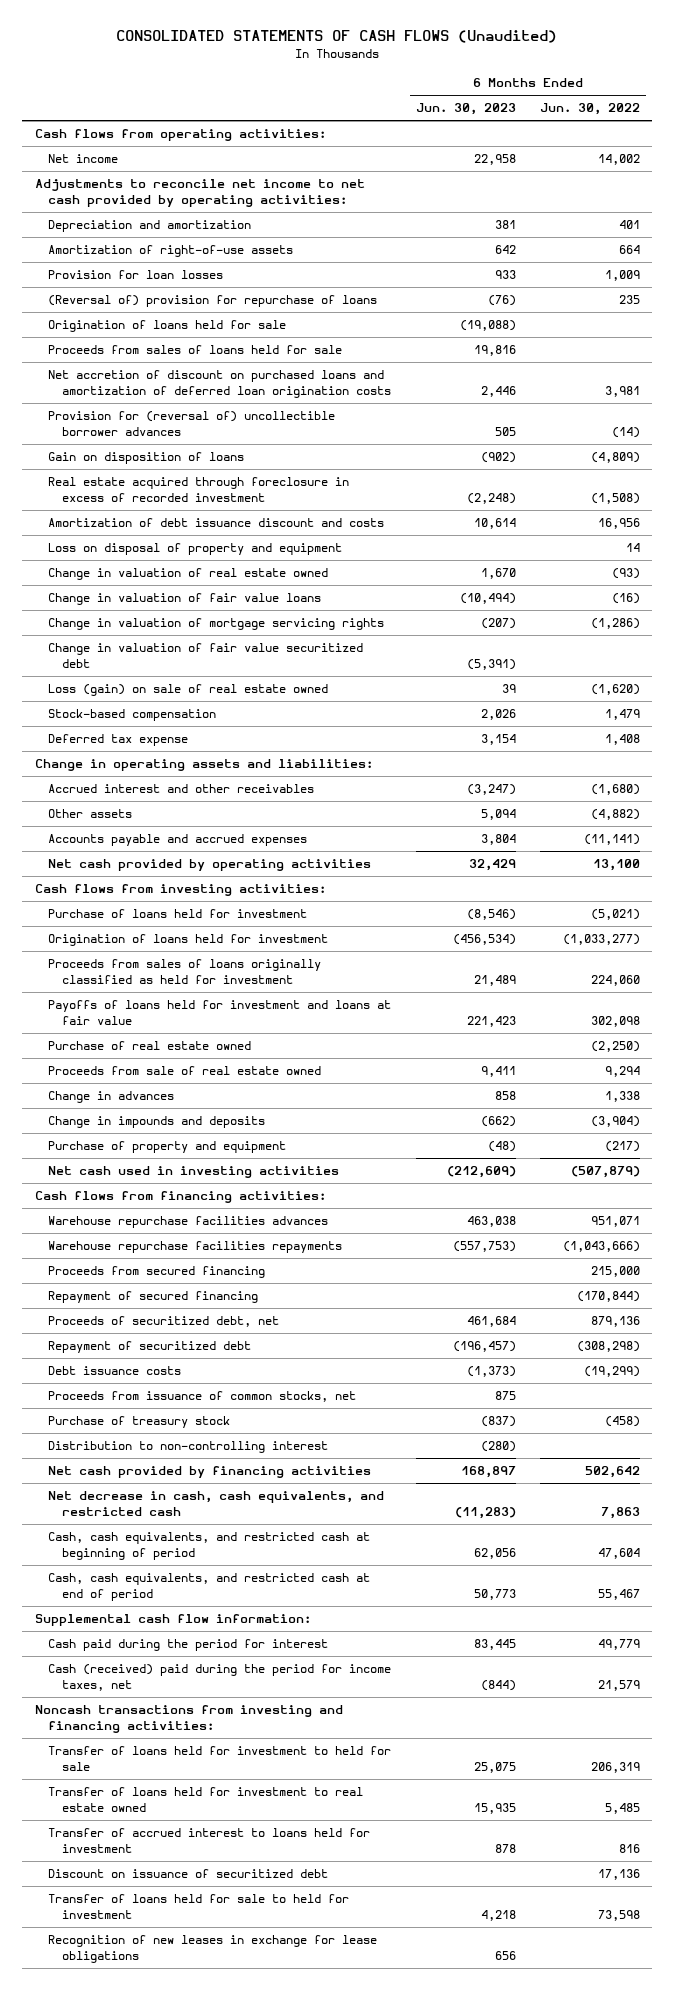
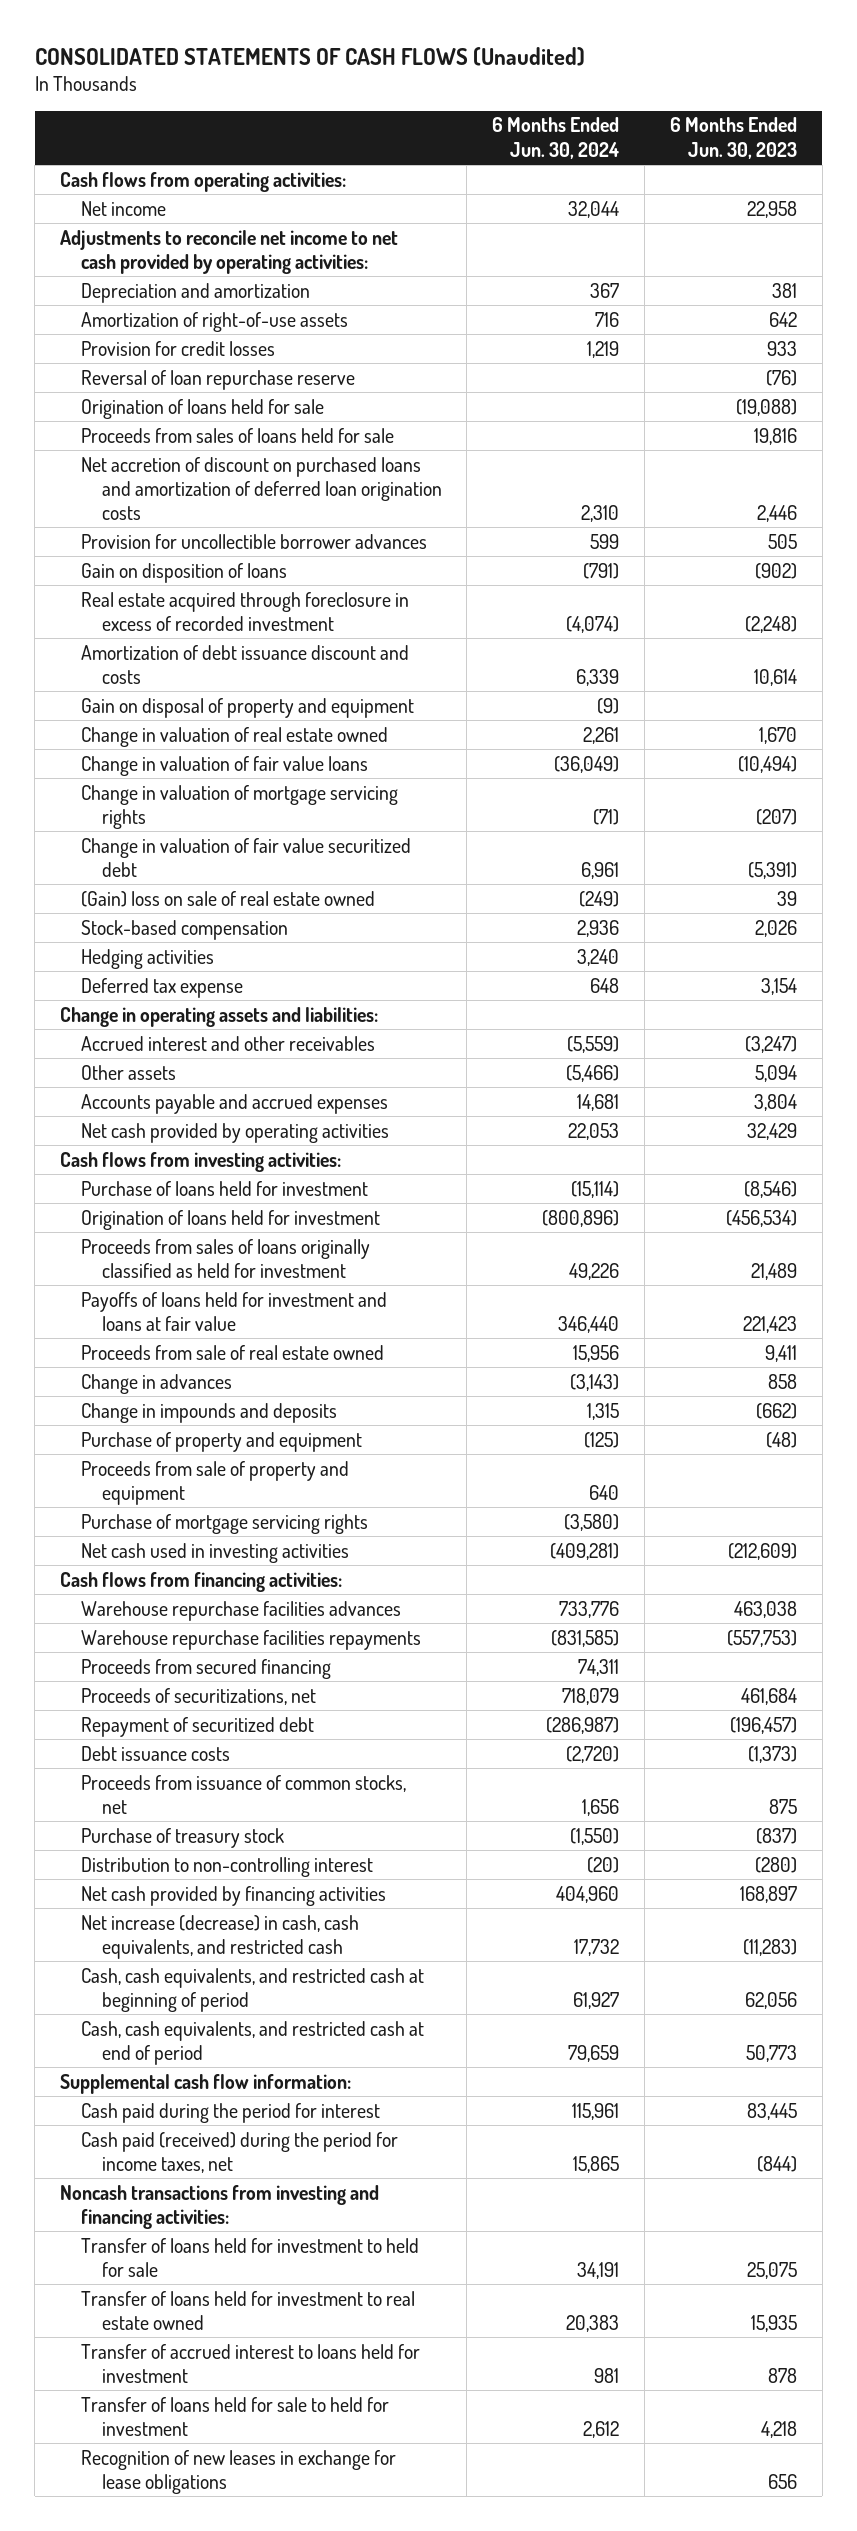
[540,103,641,116] Jun. 30, 2022 -> none
none -> [492,117,620,159] 6 Months Ended Jun. 30, 2024
[48,270,224,280] Provision for loan losses -> [80,340,275,356] Provision for credit losses
[48,295,378,308] (Reversal of) provision for repurchase of loans -> [80,369,355,390] Reversal of loan repurchase reserve
[48,411,336,437] Provision for (reversal of) uncollectible borrower advances -> [80,533,427,549] Provision for uncollectible borrower advances
[48,543,343,556] Loss on disposal of property and equipment -> [80,697,414,718] Gain on disposal of property and equipment
[48,684,329,697] Loss (gain) on sale of real estate owned -> [80,890,375,907] (Gain) loss on sale of real estate owned
none -> [80,948,214,969] Hedging activities
[48,1041,252,1051] Purchase of real estate owned -> none
none -> [80,1460,349,1505] Proceeds from sale of property and equipment
none -> [80,1513,368,1534] Purchase of mortgage servicing rights
[48,1291,259,1304] Repayment of secured financing -> none
[48,1316,280,1328] Proceeds of securitized debt, net -> [80,1687,316,1705] Proceeds of securitizations, net
[48,1491,385,1517] Net decrease in cash, cash equivalents, and restricted cash -> [80,1914,359,1959] Net increase (decrease) in cash, cash equivalents, and restricted cash
[48,1664,392,1692] Cash (received) paid during the period for income taxes, net -> [80,2131,398,2173] Cash paid (received) during the period for income taxes, net
[48,1869,329,1879] Discount on issuance of securitized debt -> none

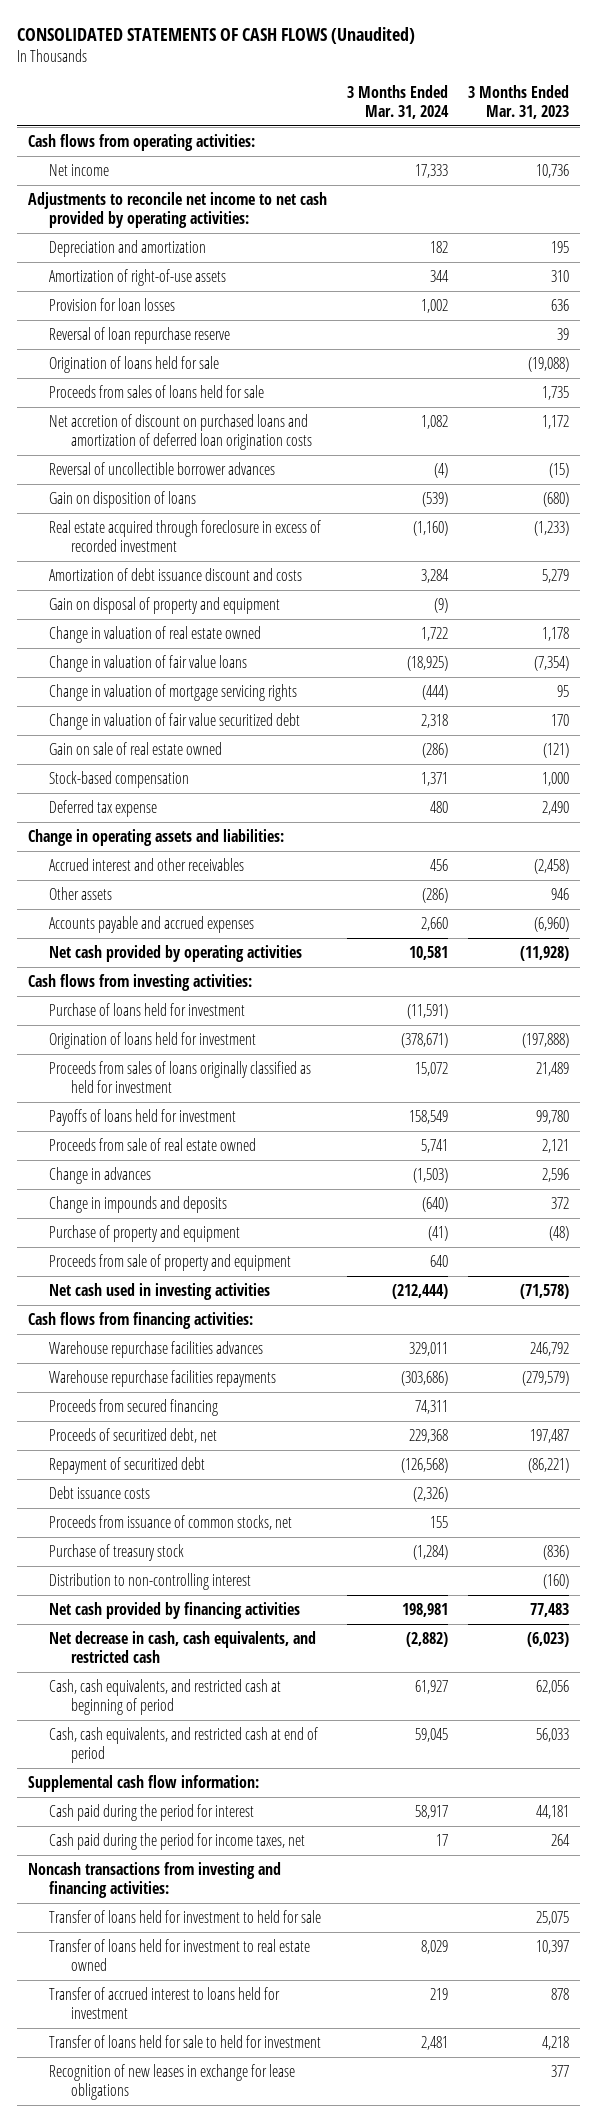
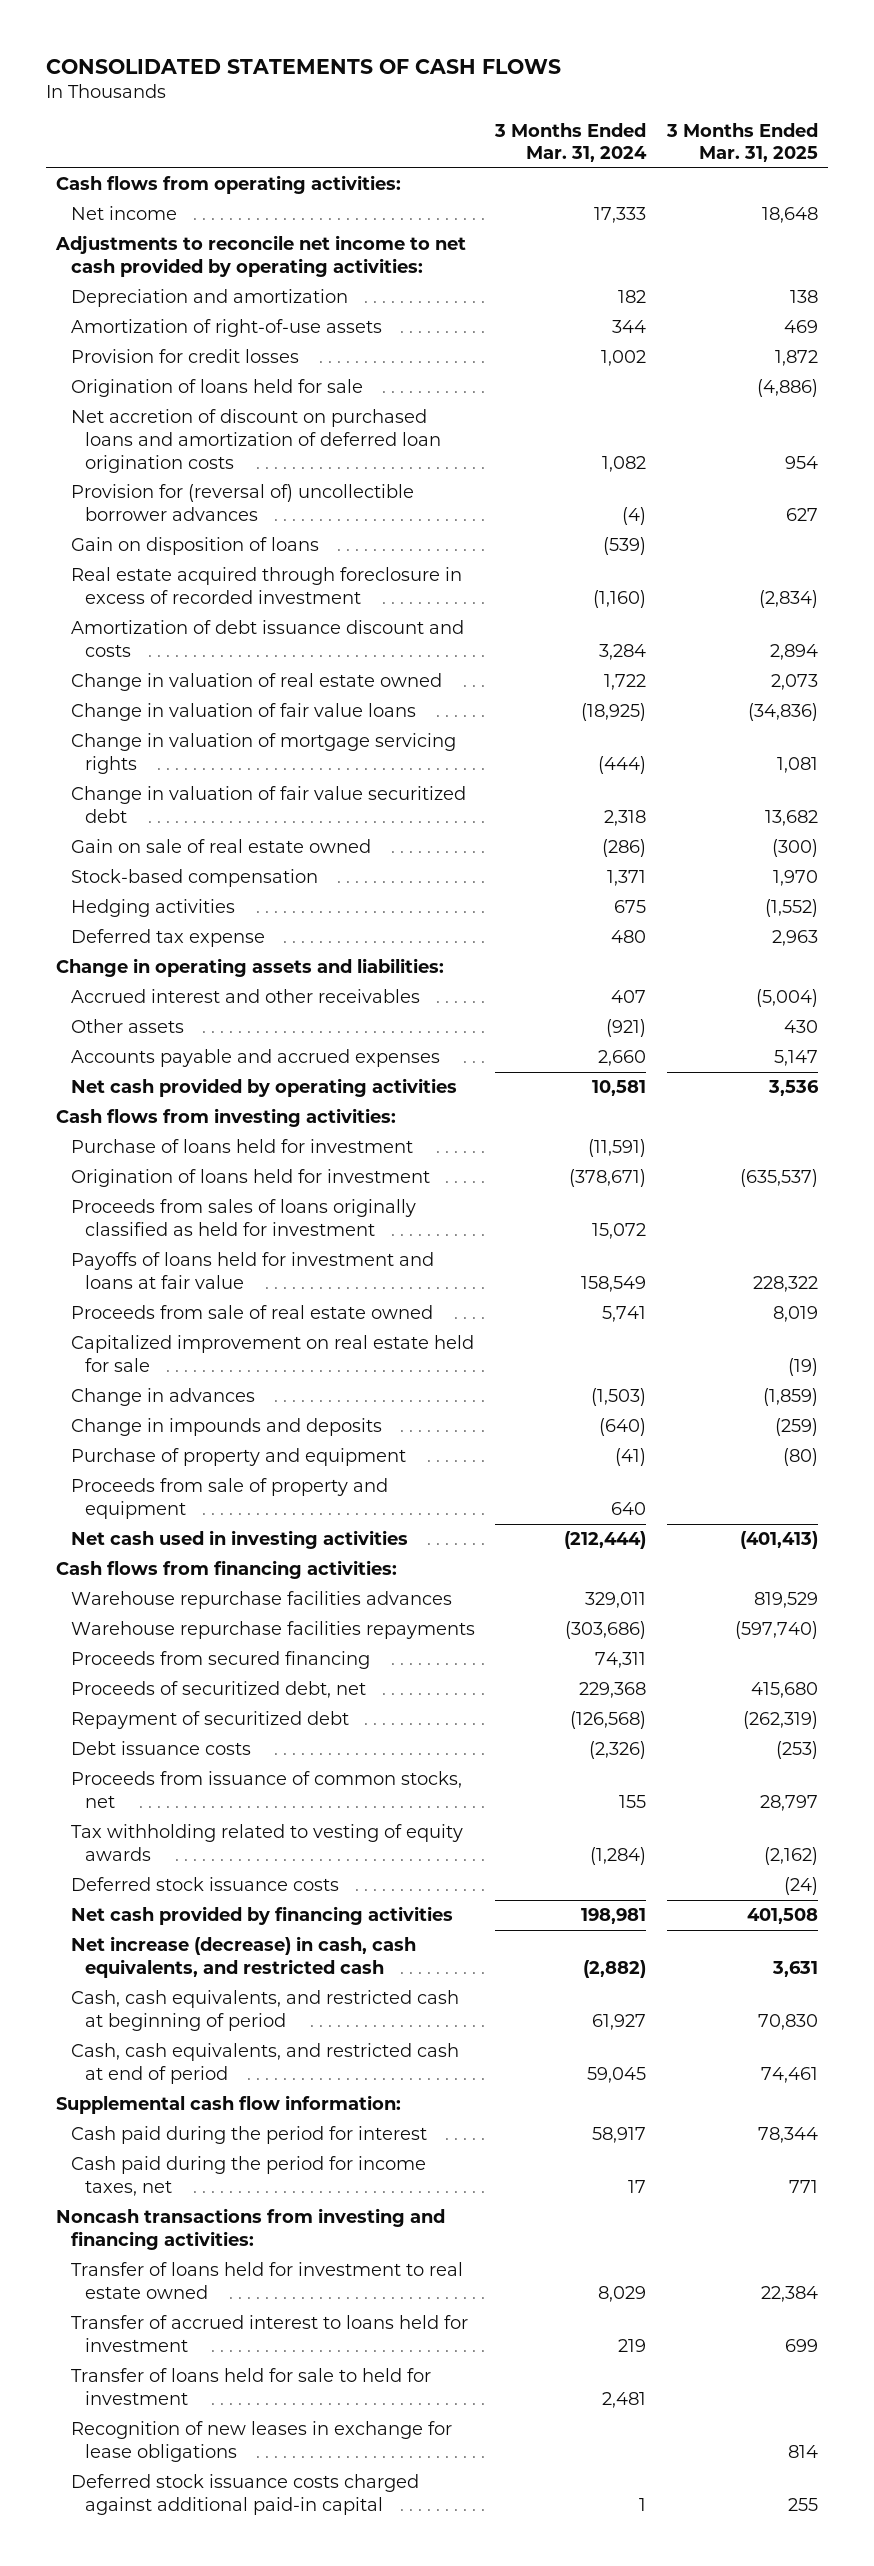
[17,27,416,45] CONSOLIDATED STATEMENTS OF CASH FLOWS (Unaudited) -> [45,58,561,74] CONSOLIDATED STATEMENTS OF CASH FLOWS
[468,85,570,119] 3 Months Ended Mar. 31, 2023 -> none
none -> [665,122,818,163] 3 Months Ended Mar. 31, 2025
[49,327,231,345] Reversal of loan repurchase reserve -> none
[49,298,176,312] Provision for loan losses -> [70,349,299,364] Provision for credit losses
[49,385,265,399] Proceeds from sales of loans held for sale -> none
[49,462,276,476] Reversal of uncollectible borrower advances -> [70,484,414,521] Provision for (reversal of) uncollectible borrower advances
[49,597,281,615] Gain on disposal of property and equipment -> none
none -> [70,899,235,918] Hedging activities
[429,859,448,872] 456 -> [611,990,647,1004] 407
[421,888,448,904] (286) -> [606,1019,647,1038] (921)
[49,1109,237,1127] Payoffs of loans held for investment -> [70,1252,434,1289] Payoffs of loans held for investment and loans at fair value
none -> [70,1335,474,1372] Capitalized improvement on real estate held for sale
[49,1573,252,1591] Distribution to non-controlling interest -> none
[49,1544,185,1562] Purchase of treasury stock -> [70,1824,463,1861] Tax withholding related to vesting of equity awards
none -> [70,1877,339,1892] Deferred stock issuance costs
[49,1631,317,1663] Net decrease in cash, cash equivalents, and restricted cash -> [70,1936,416,1978] Net increase (decrease) in cash, cash equivalents, and restricted cash
[49,1910,322,1924] Transfer of loans held for investment to held for sale -> none
none -> [70,2474,419,2515] Deferred stock issuance costs charged against additional paid-in capital

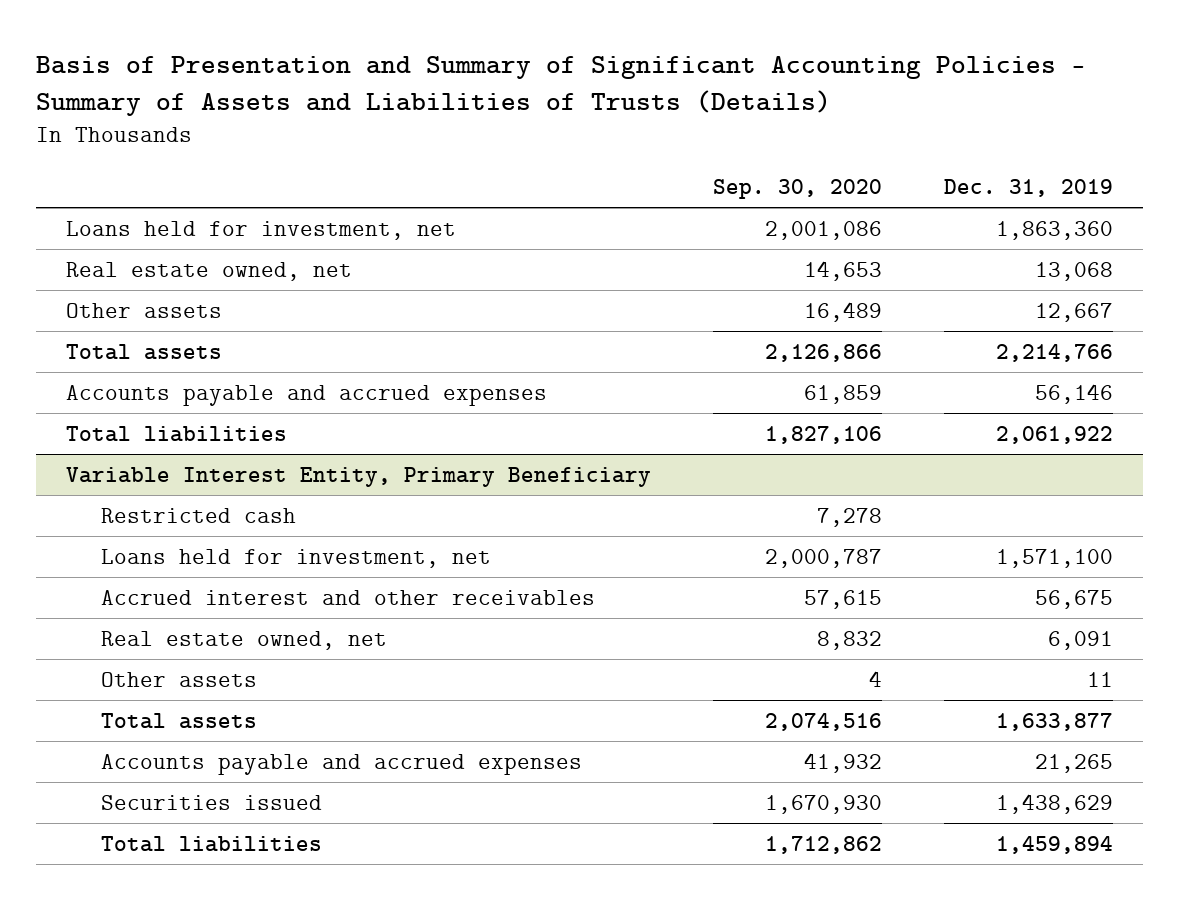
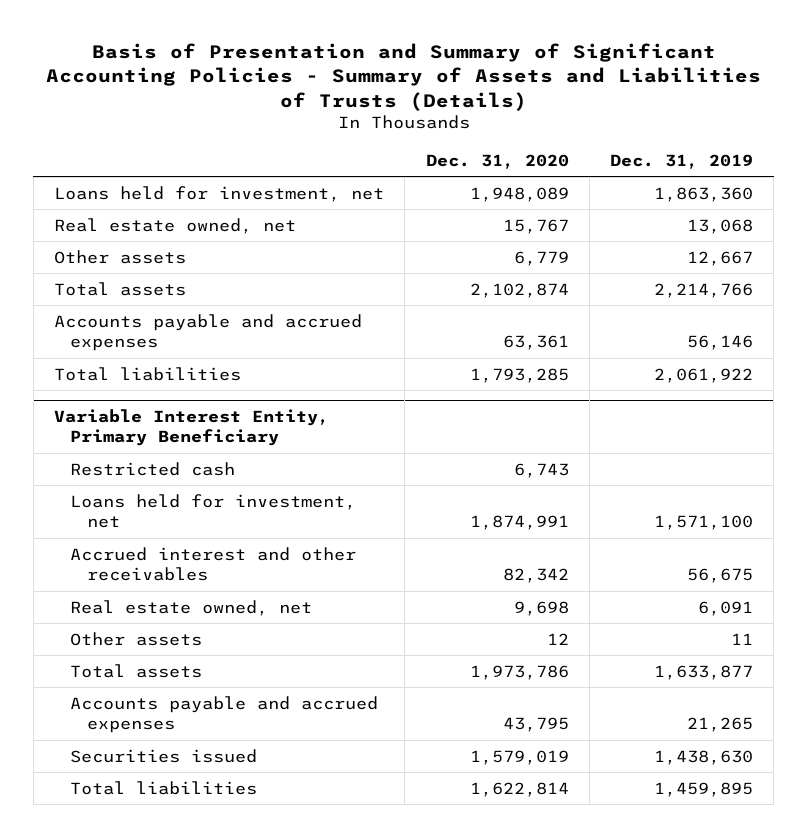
[713,178,883,199] Sep. 30, 2020 -> none
none -> [425,153,569,169] Dec. 31, 2020
[995,794,1113,815] 1,438,629 -> [654,749,754,765] 1,438,630
[995,836,1113,855] 1,459,894 -> [654,781,754,797] 1,459,895

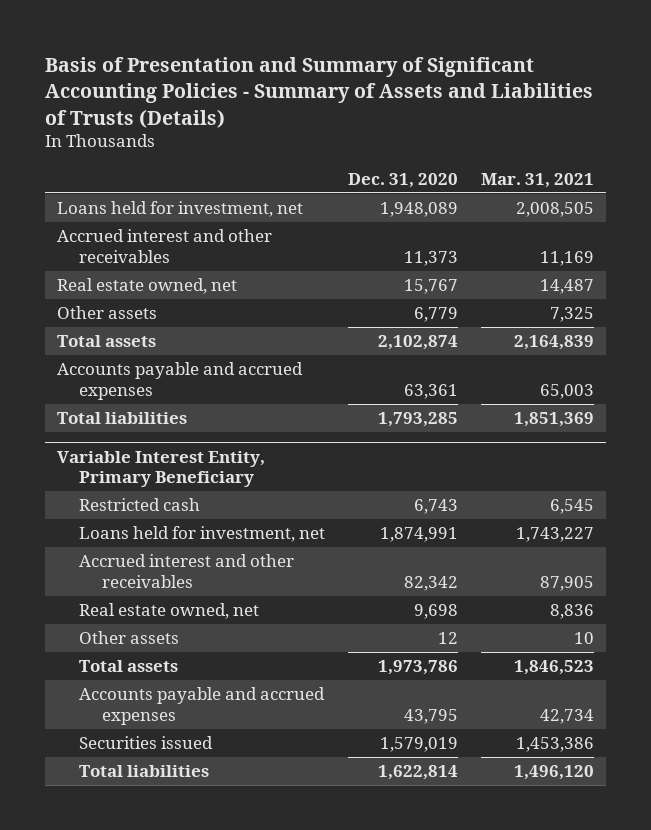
[610,153,754,169] Dec. 31, 2019 -> none
none -> [481,172,595,188] Mar. 31, 2021
none -> [56,229,272,263] Accrued interest and other receivables

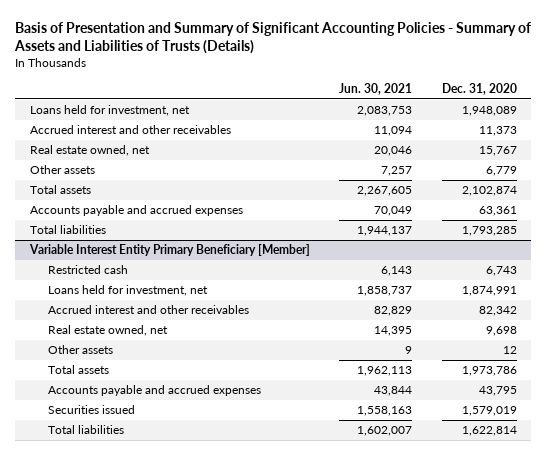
[481,172,595,188] Mar. 31, 2021 -> none
none -> [339,82,413,95] Jun. 30, 2021
[56,450,265,488] Variable Interest Entity, Primary Beneficiary -> [29,244,311,257] Variable Interest Entity Primary Beneficiary [Member]

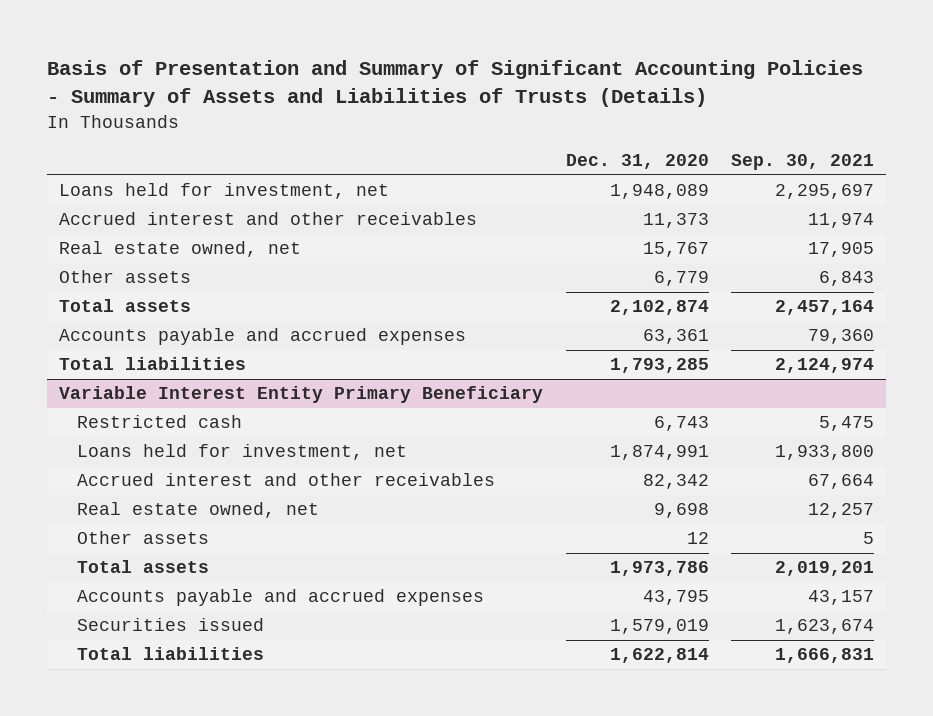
[339,82,413,95] Jun. 30, 2021 -> none
none -> [731,154,875,171] Sep. 30, 2021
[29,244,311,257] Variable Interest Entity Primary Beneficiary [Member] -> [58,386,543,404] Variable Interest Entity Primary Beneficiary

